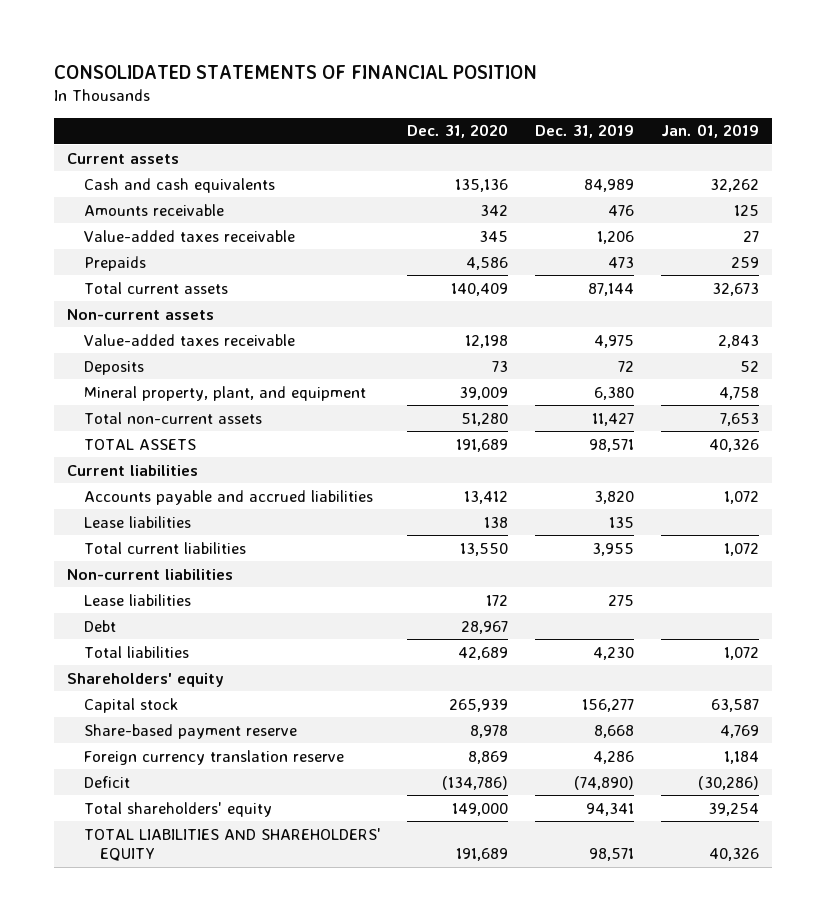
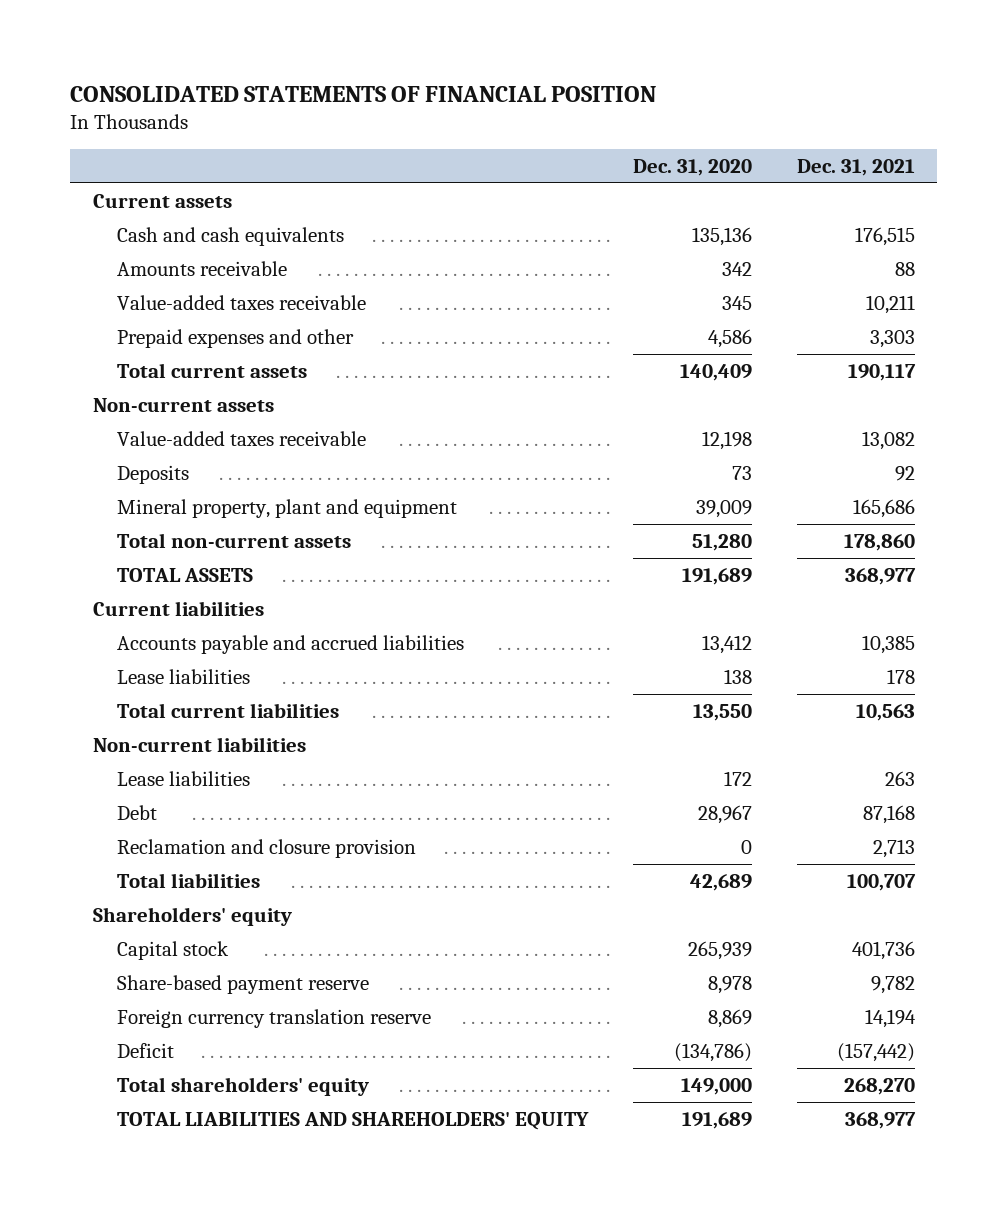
[534,124,634,139] Dec. 31, 2019 -> none
[660,124,759,139] Jan. 01, 2019 -> none
none -> [796,158,915,176] Dec. 31, 2021
[83,255,146,271] Prepaids -> [116,328,354,348] Prepaid expenses and other
[83,385,366,401] Mineral property, plant, and equipment -> [116,498,457,518] Mineral property, plant and equipment
none -> [116,838,416,858] Reclamation and closure provision

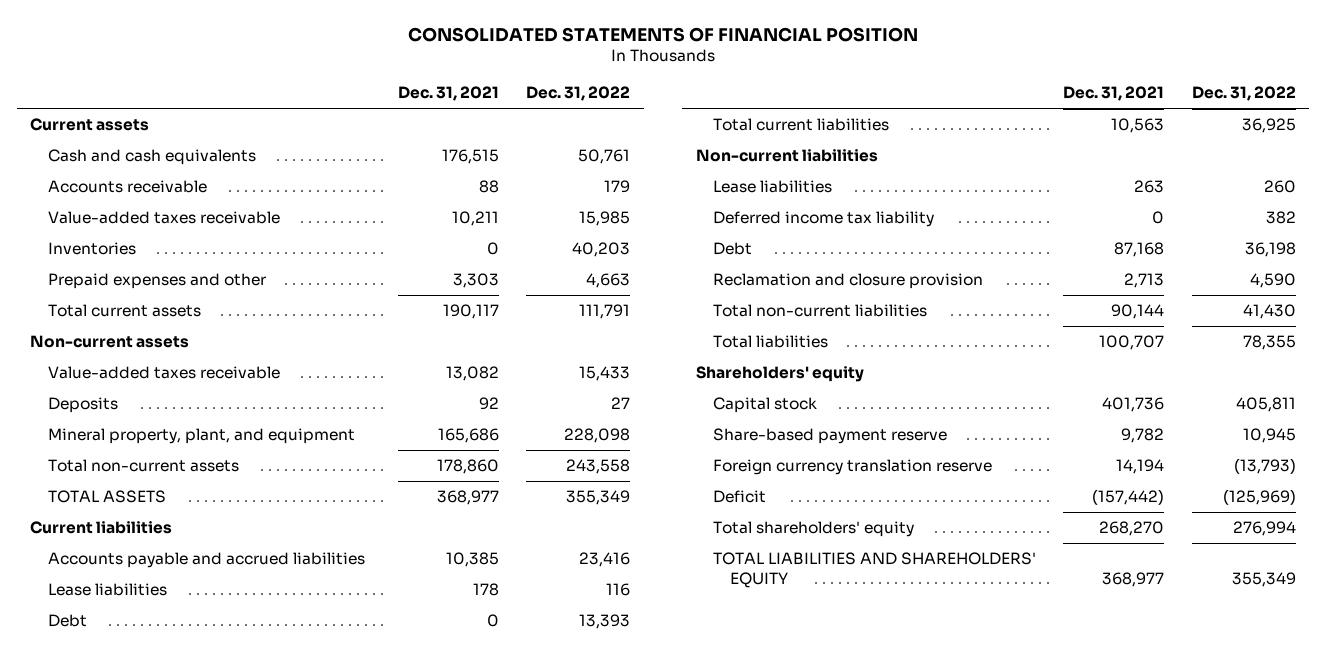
[632,158,752,176] Dec. 31, 2020 -> none
none -> [526,86,631,102] Dec. 31, 2022
[116,260,287,276] Amounts receivable -> [47,180,207,194] Accounts receivable
none -> [47,242,136,256] Inventories
[116,498,457,518] Mineral property, plant and equipment -> [47,428,355,445] Mineral property, plant, and equipment
none -> [47,614,87,628] Debt
none -> [713,211,935,228] Deferred income tax liability
none -> [713,304,928,318] Total non-current liabilities

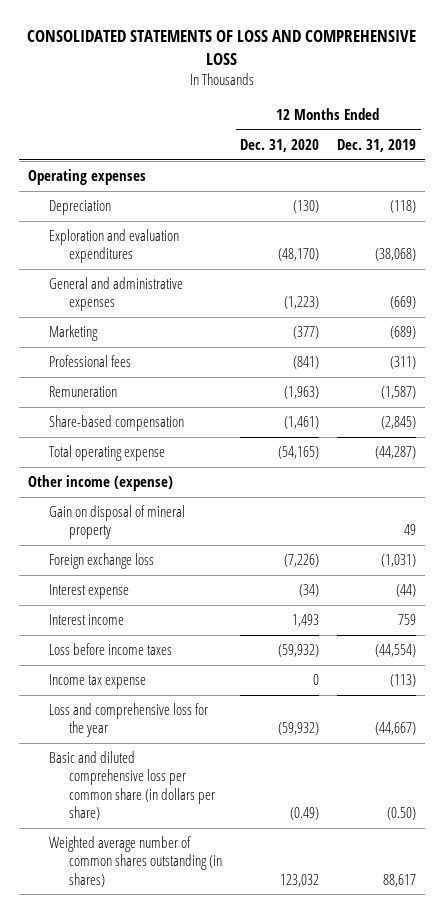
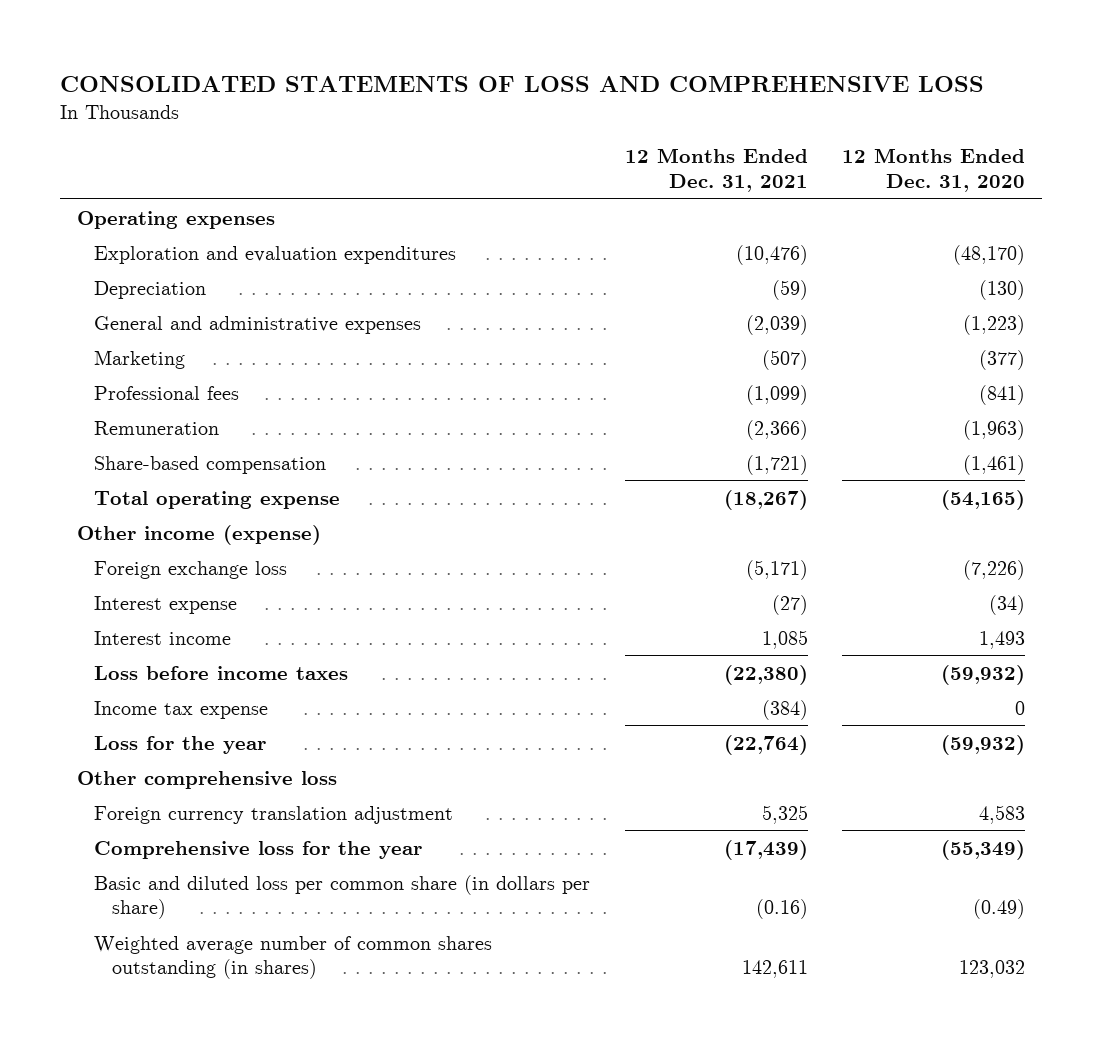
[337,138,417,152] Dec. 31, 2019 -> none
none -> [624,148,808,192] 12 Months Ended Dec. 31, 2021
[48,200,111,216] Depreciation -> [94,280,207,299] Depreciation
[48,505,185,540] Gain on disposal of mineral property -> none
none -> [94,735,267,754] Loss for the year
none -> [77,770,338,789] Other comprehensive loss
none -> [94,805,454,824] Foreign currency translation adjustment
[48,703,208,738] Loss and comprehensive loss for the year -> [94,840,423,859] Comprehensive loss for the year
[278,722,320,736] (59,932) -> [940,839,1025,860] (55,349)
[48,751,216,820] Basic and diluted comprehensive loss per common share (in dollars per share) -> [94,874,591,920] Basic and diluted loss per common share (in dollars per share)

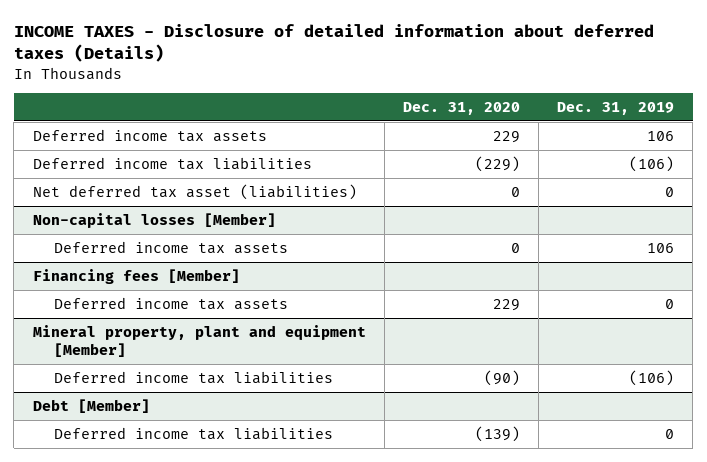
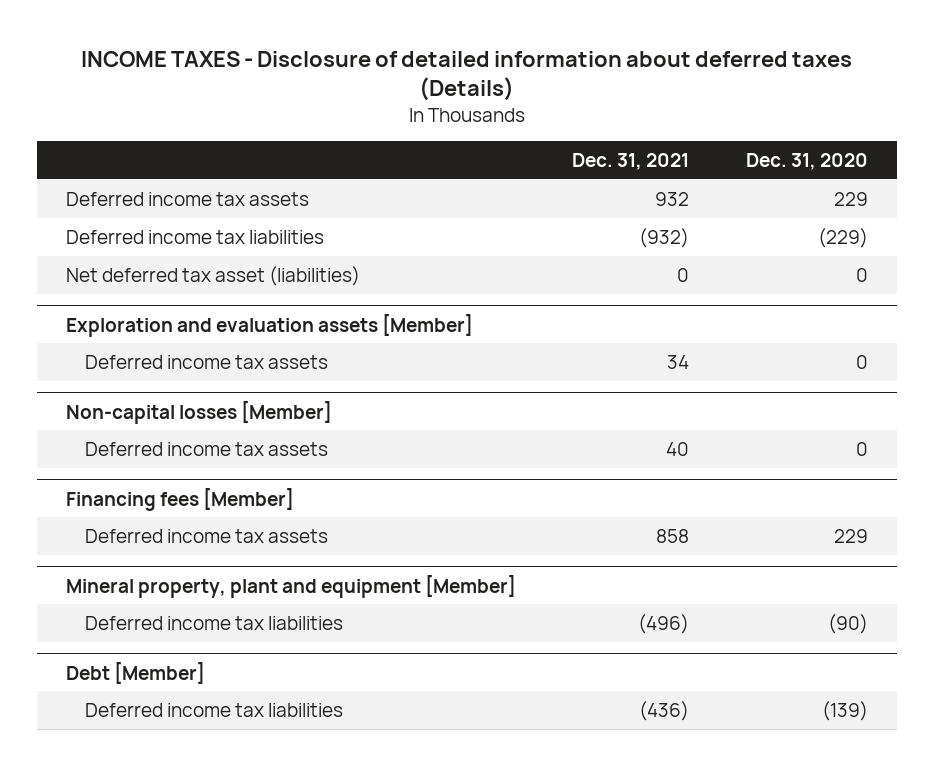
[557,102,675,116] Dec. 31, 2019 -> none
none -> [572,152,690,170] Dec. 31, 2021
none -> [65,313,473,337] Exploration and evaluation assets [Member]
none -> [85,354,329,369] Deferred income tax assets

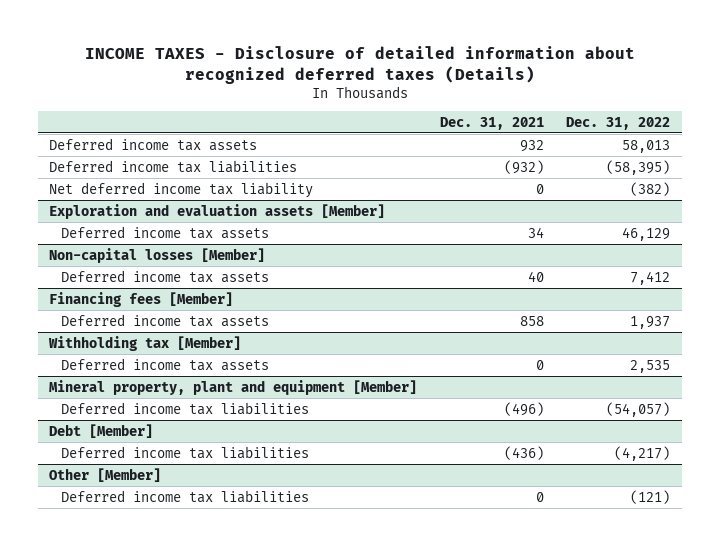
[80,50,852,102] INCOME TAXES - Disclosure of detailed information about deferred taxes (Details) -> [84,45,635,84] INCOME TAXES - Disclosure of detailed information about recognized deferred taxes (Details)
[746,152,869,170] Dec. 31, 2020 -> none
none -> [566,116,671,130] Dec. 31, 2022
[65,265,360,286] Net deferred tax asset (liabilities) -> [49,181,314,198] Net deferred income tax liability
none -> [48,335,242,351] Withholding tax [Member]
none -> [60,357,269,371] Deferred income tax assets
none -> [49,467,162,482] Other [Member]
none -> [60,489,309,503] Deferred income tax liabilities

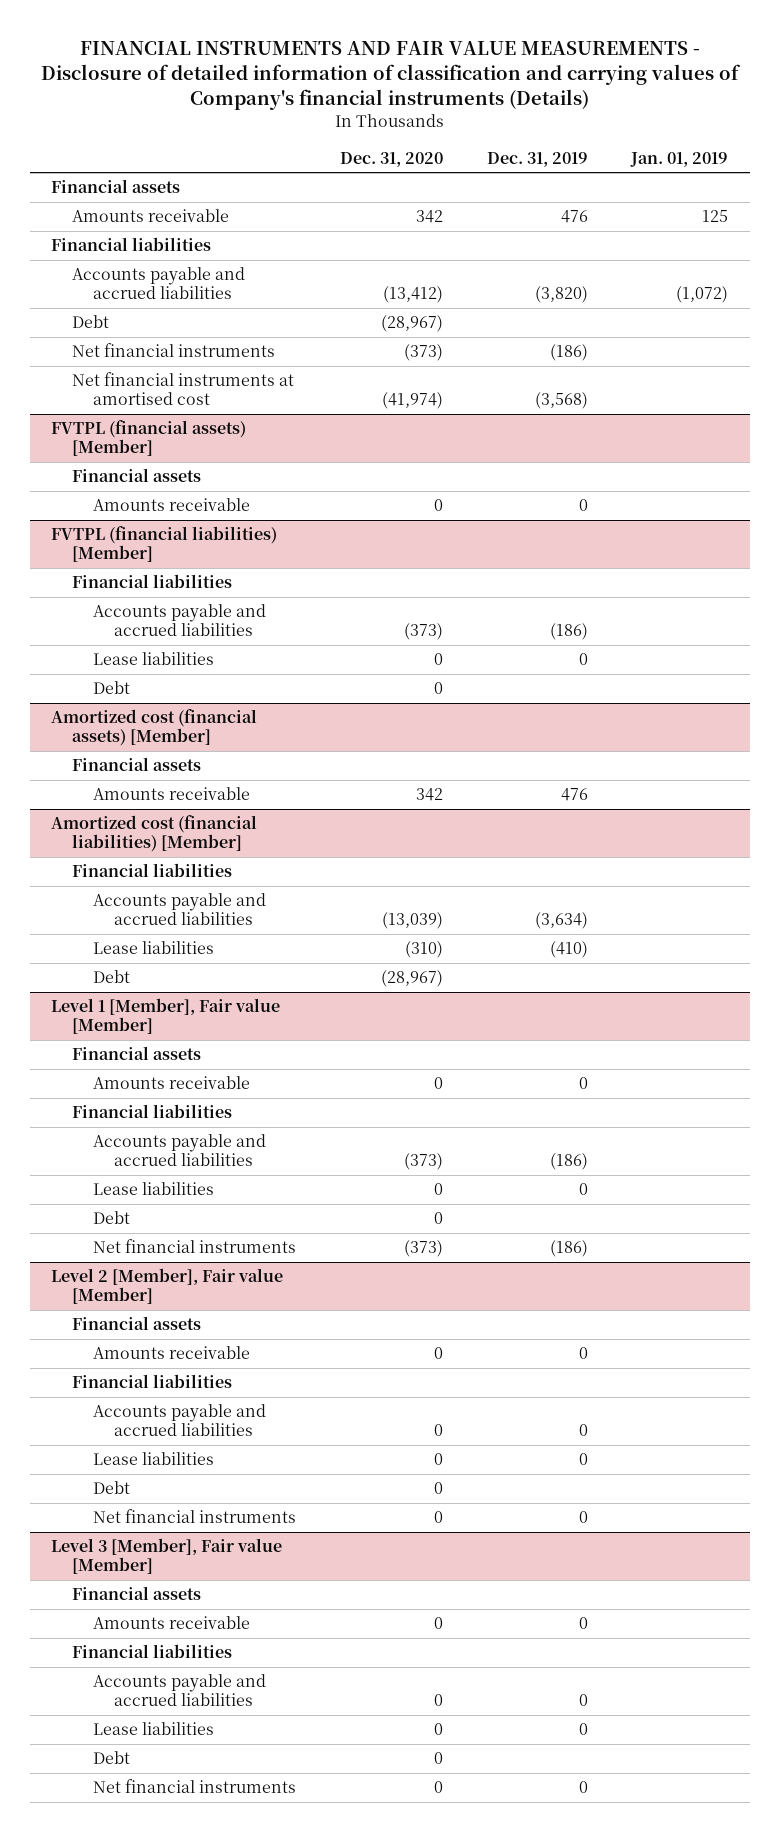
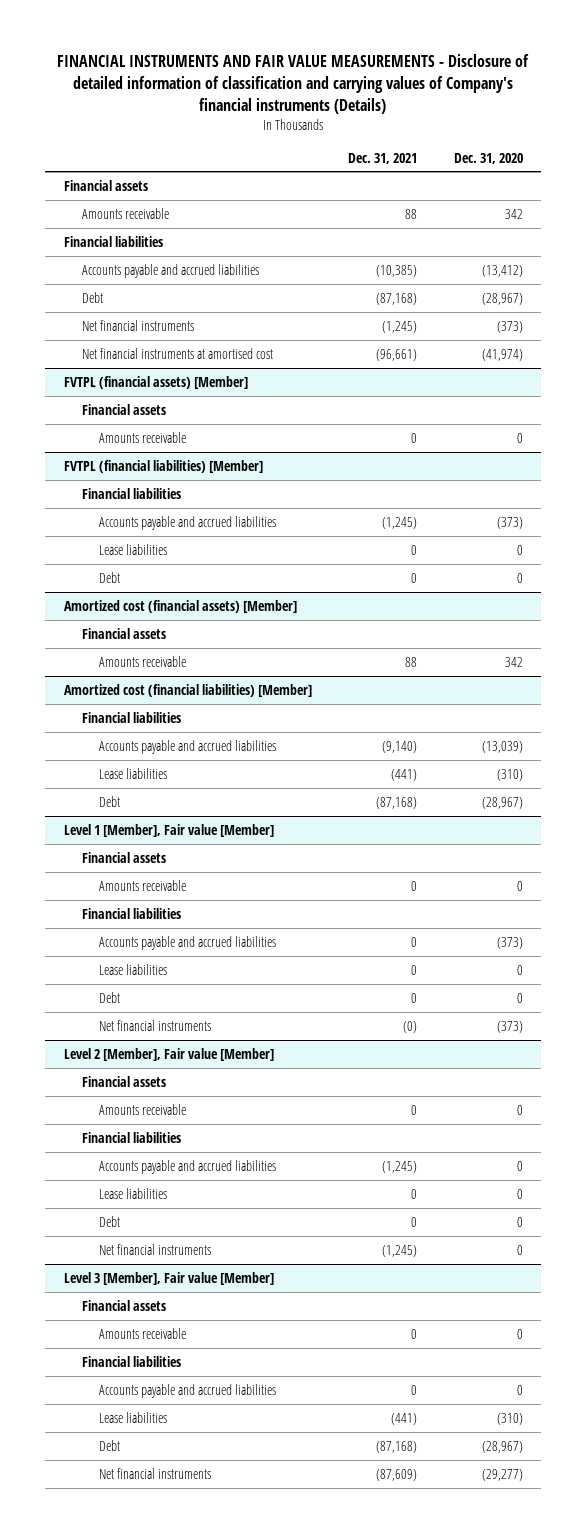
[486,151,588,167] Dec. 31, 2019 -> none
[630,151,729,167] Jan. 01, 2019 -> none
none -> [348,152,418,164] Dec. 31, 2021
[433,1723,443,1736] 0 -> [496,1412,523,1425] (310)
[433,1752,443,1765] 0 -> [481,1440,523,1453] (28,967)
[433,1781,443,1794] 0 -> [481,1468,523,1481] (29,277)

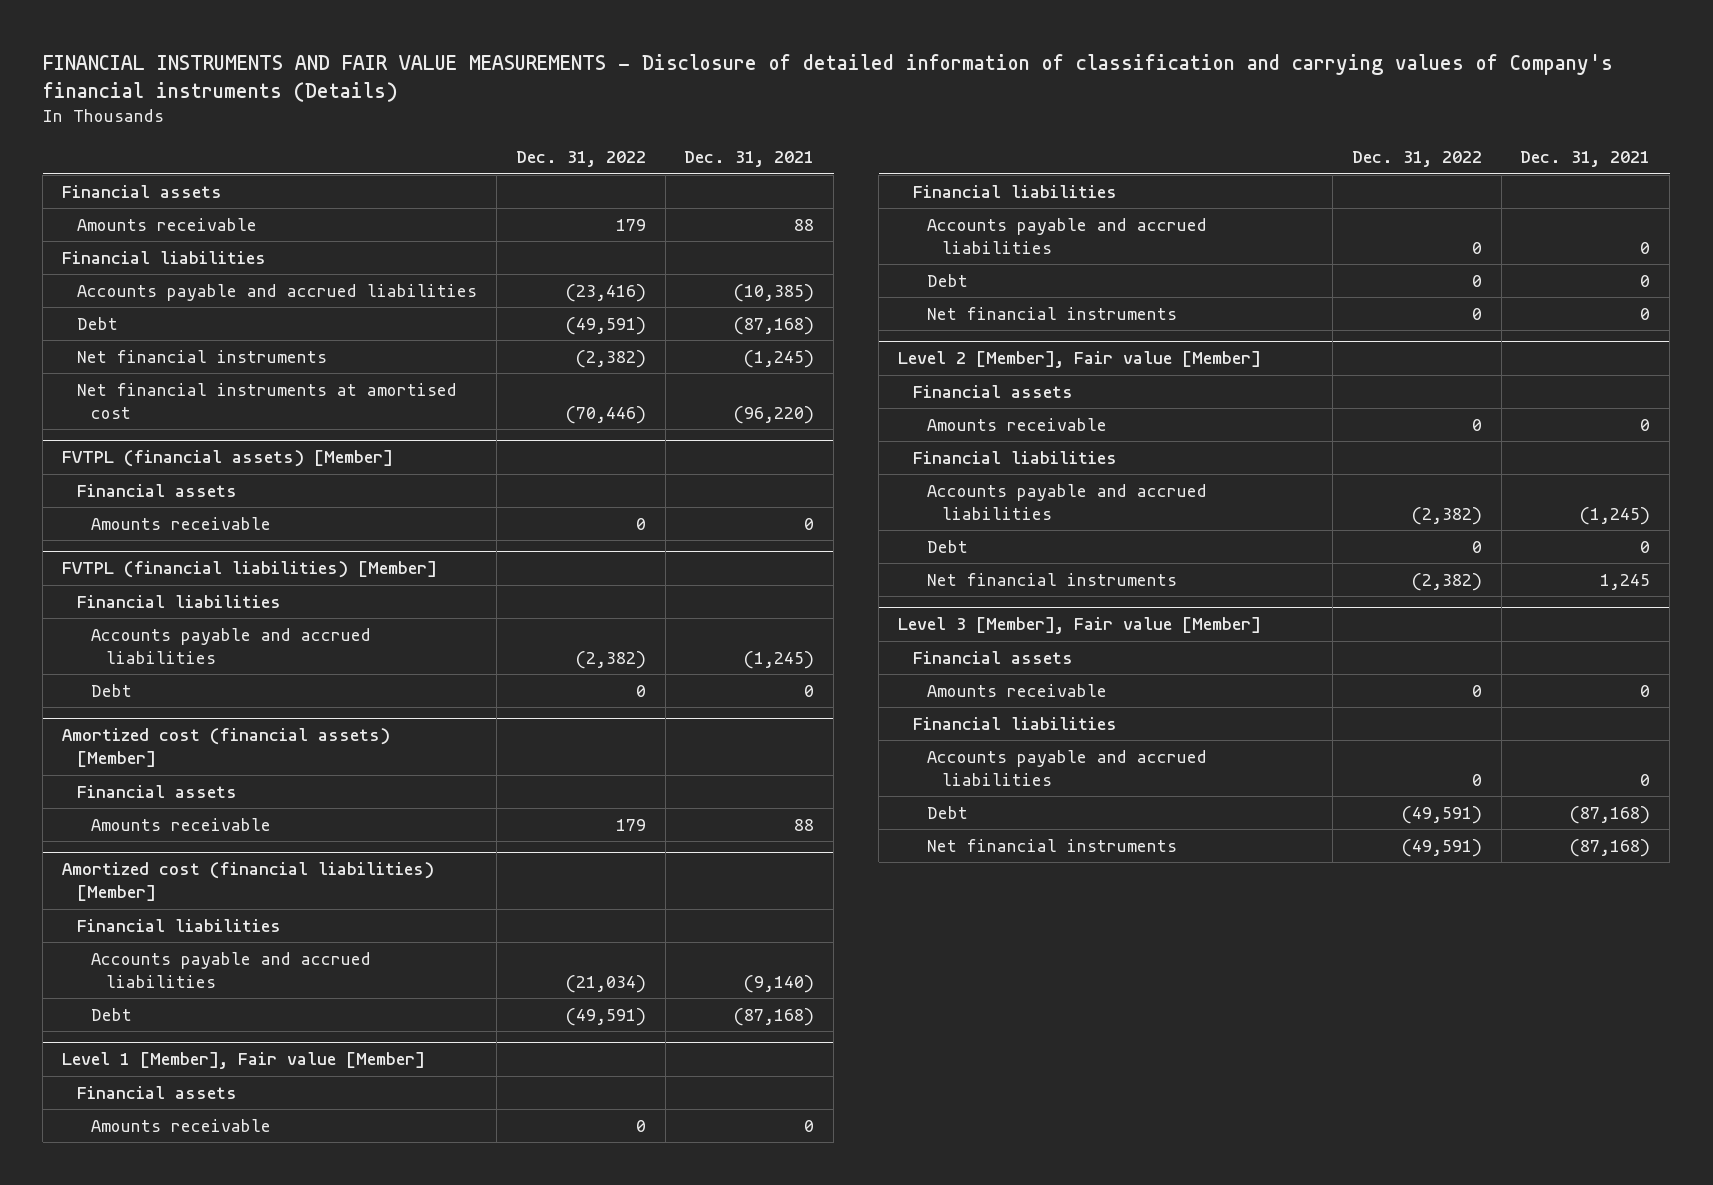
[453,152,523,164] Dec. 31, 2020 -> none
none -> [515,151,646,168] Dec. 31, 2022
[376,348,418,361] (96,661) -> [734,405,815,424] (96,220)
[99,543,168,555] Lease liabilities -> none
[99,767,168,779] Lease liabilities -> none
[99,963,168,975] Lease liabilities -> none
[403,1020,418,1033] (0) -> [1640,307,1651,320] 0
[99,1187,168,1199] Lease liabilities -> none
[382,1244,418,1257] (1,245) -> [1600,573,1651,590] 1,245
[99,1411,168,1423] Lease liabilities -> none
[376,1468,418,1481] (87,609) -> [1570,838,1651,857] (87,168)

